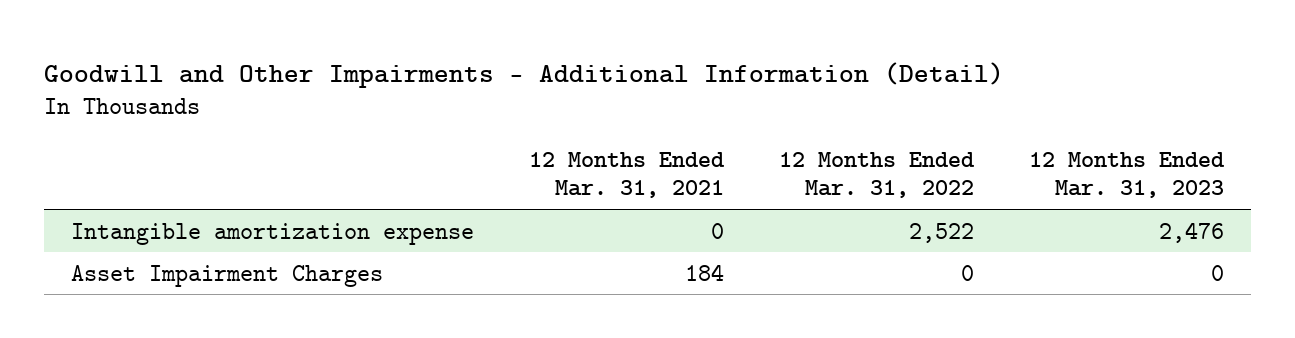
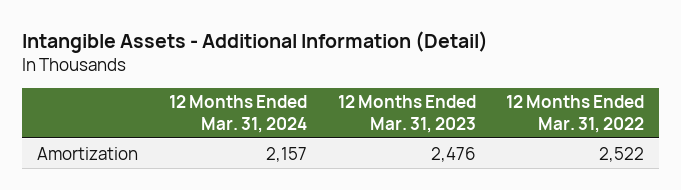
[43,61,1004,88] Goodwill and Other Impairments - Additional Information (Detail) -> [22,31,489,54] Intangible Assets - Additional Information (Detail)
[529,152,726,199] 12 Months Ended Mar. 31, 2021 -> none
none -> [168,95,307,133] 12 Months Ended Mar. 31, 2024
[71,264,384,287] Asset Impairment Charges -> none
[71,222,475,245] Intangible amortization expense -> [37,146,139,160] Amortization

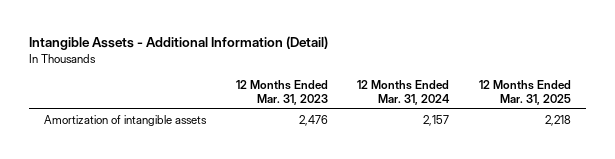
[506,95,645,133] 12 Months Ended Mar. 31, 2022 -> none
none -> [479,79,572,105] 12 Months Ended Mar. 31, 2025
[37,146,139,160] Amortization -> [43,115,207,127] Amortization of intangible assets

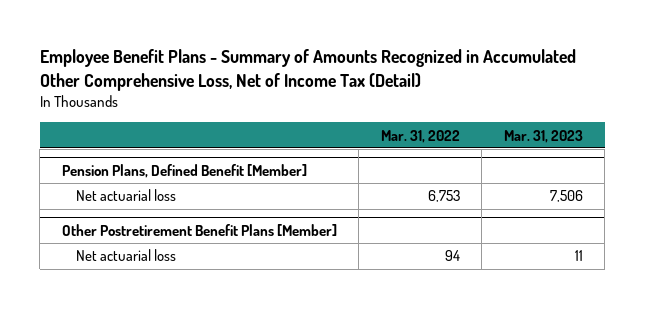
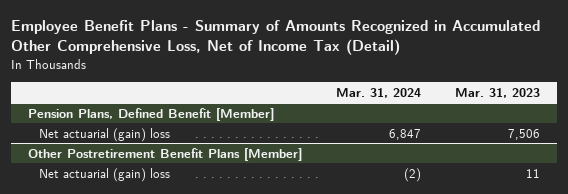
[380,129,460,143] Mar. 31, 2022 -> none
none -> [335,87,421,98] Mar. 31, 2024
[76,189,177,202] Net actuarial loss -> [39,127,171,142] Net actuarial (gain) loss
[76,249,177,262] Net actuarial loss -> [39,167,171,182] Net actuarial (gain) loss

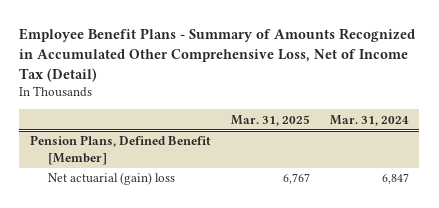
[454,87,540,98] Mar. 31, 2023 -> none
none -> [230,114,310,126] Mar. 31, 2025
[28,147,303,161] Other Postretirement Benefit Plans [Member] -> none
[39,167,171,182] Net actuarial (gain) loss -> none

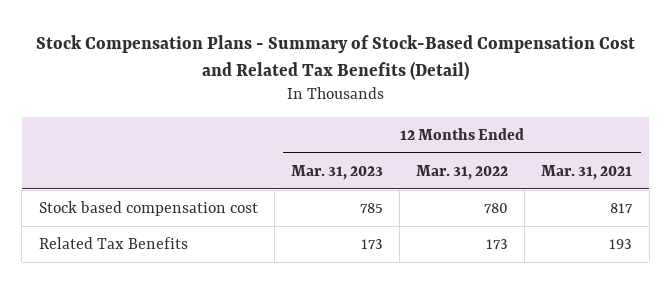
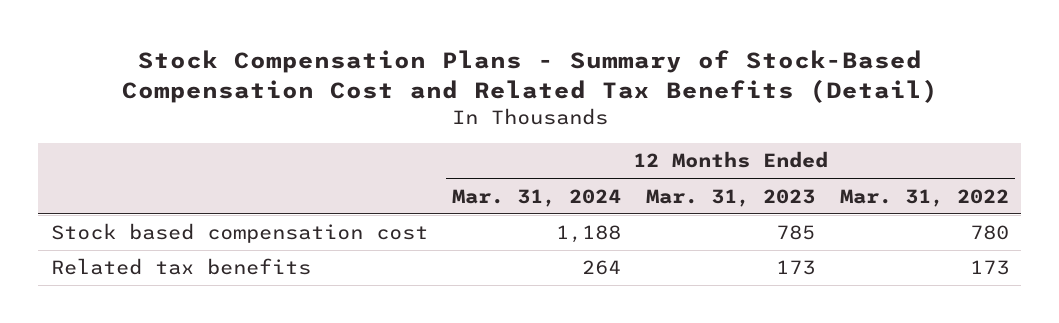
[541,164,633,180] Mar. 31, 2021 -> none
none -> [452,188,622,207] Mar. 31, 2024
[38,236,188,249] Related Tax Benefits -> [50,258,311,276] Related tax benefits

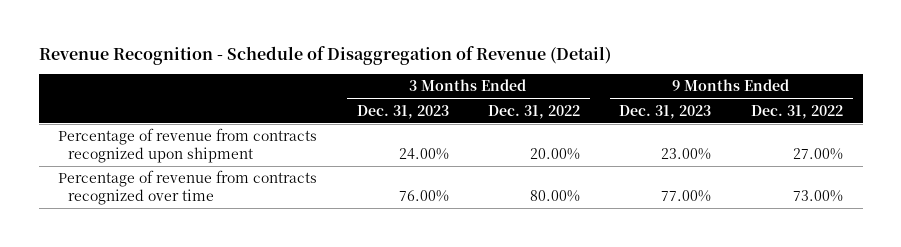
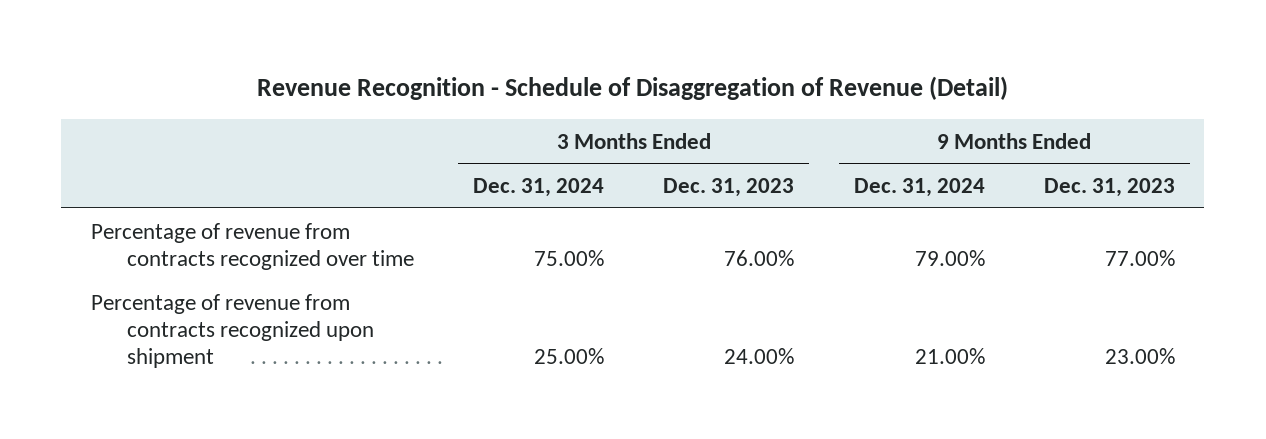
[488,104,581,119] Dec. 31, 2022 -> none
[750,104,843,119] Dec. 31, 2022 -> none
none -> [472,177,604,197] Dec. 31, 2024
none -> [853,177,985,197] Dec. 31, 2024
[58,128,318,163] Percentage of revenue from contracts recognized upon shipment -> [90,293,374,368] Percentage of revenue from contracts recognized upon shipment

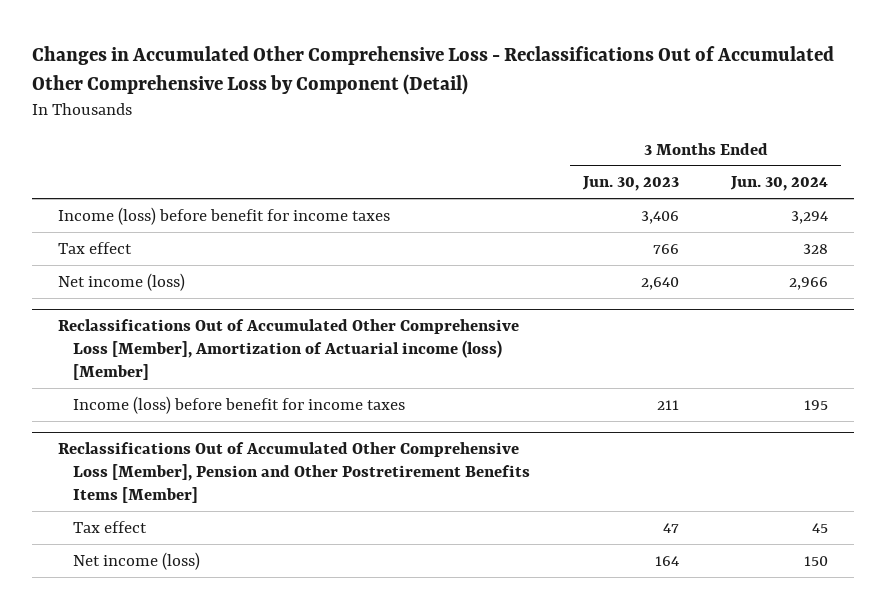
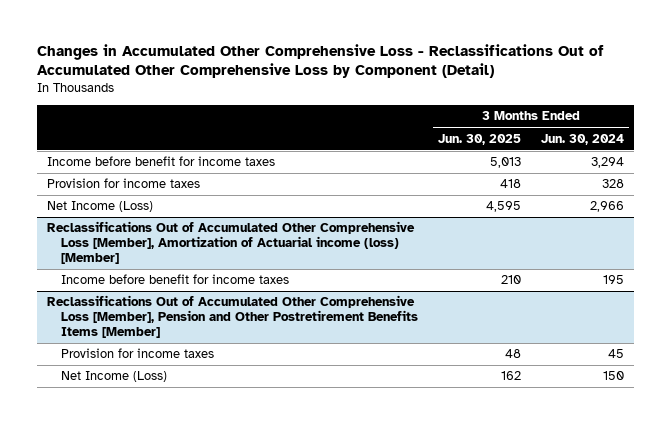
[581,176,679,192] Jun. 30, 2023 -> none
none -> [438,133,522,145] Jun. 30, 2025
[58,206,391,225] Income (loss) before benefit for income taxes -> [46,156,275,167] Income before benefit for income taxes
[58,241,133,254] Tax effect -> [46,178,200,189] Provision for income taxes
[58,272,186,291] Net income (loss) -> [46,201,153,213] Net Income (Loss)
[73,395,406,414] Income (loss) before benefit for income taxes -> [60,274,289,285] Income before benefit for income taxes
[73,520,148,533] Tax effect -> [60,348,214,359] Provision for income taxes
[73,551,201,570] Net income (loss) -> [60,371,167,383] Net Income (Loss)

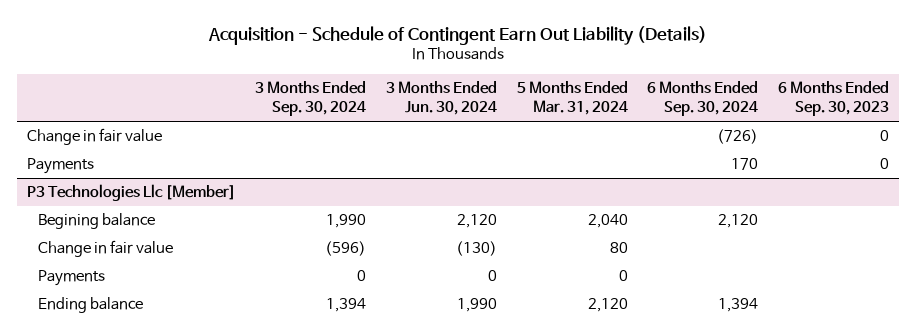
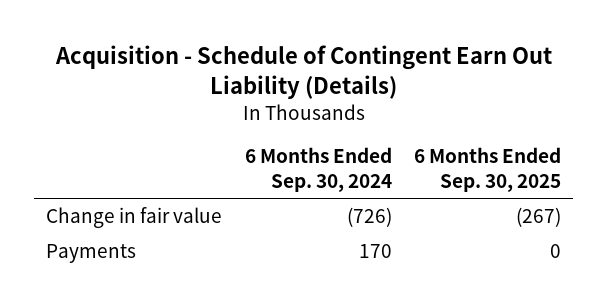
[255,81,367,117] 3 Months Ended Sep. 30, 2024 -> none
[386,81,498,116] 3 Months Ended Jun. 30, 2024 -> none
[516,81,628,116] 5 Months Ended Mar. 31, 2024 -> none
[777,81,889,117] 6 Months Ended Sep. 30, 2023 -> none
none -> [414,147,562,192] 6 Months Ended Sep. 30, 2025
[26,184,236,202] P3 Technologies Llc [Member] -> none
[38,213,156,230] Begining balance -> none
[38,240,174,258] Change in fair value -> none
[38,270,106,287] Payments -> none
[38,297,144,314] Ending balance -> none

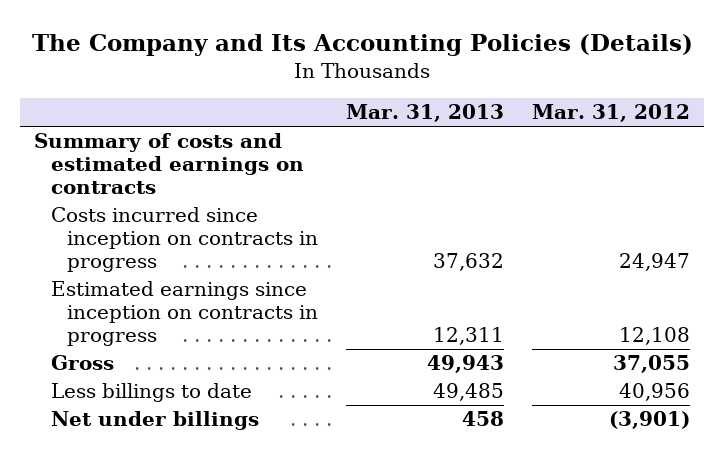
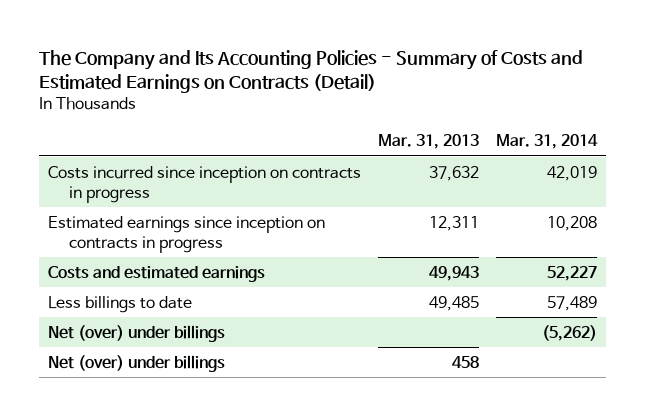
[32,34,694,57] The Company and Its Accounting Policies (Details) -> [39,49,584,94] The Company and Its Accounting Policies - Summary of Costs and Estimated Earnings on Contracts (Detail)
[531,104,690,123] Mar. 31, 2012 -> none
none -> [496,134,599,150] Mar. 31, 2014
[34,133,304,195] Summary of costs and estimated earnings on contracts -> none
[50,355,114,371] Gross -> [47,265,265,282] Costs and estimated earnings
none -> [47,324,225,342] Net (over) under billings
[50,411,259,431] Net under billings -> [47,354,225,372] Net (over) under billings

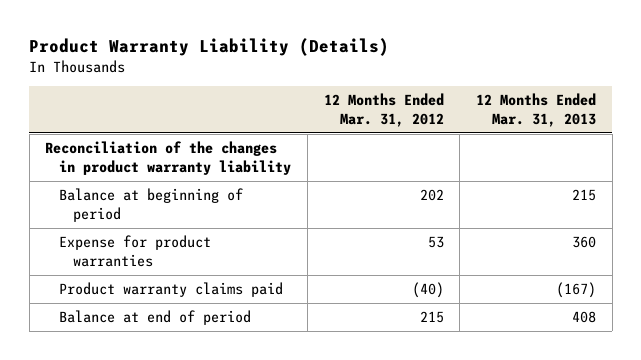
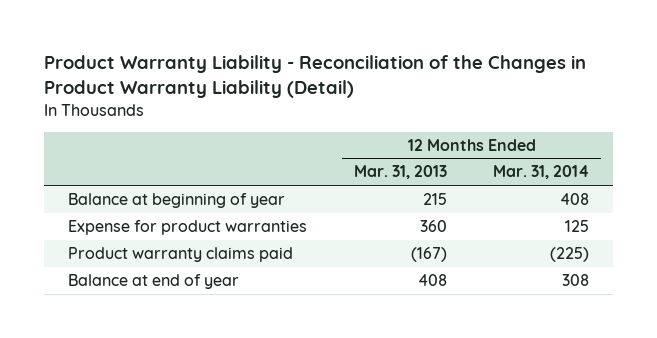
[29,37,390,56] Product Warranty Liability (Details) -> [44,55,587,99] Product Warranty Liability - Reconciliation of the Changes in Product Warranty Liability (Detail)
[323,93,444,128] 12 Months Ended Mar. 31, 2012 -> none
none -> [493,165,590,180] Mar. 31, 2014
[45,141,292,175] Reconciliation of the changes in product warranty liability -> none
[59,188,244,222] Balance at beginning of period -> [67,193,285,209] Balance at beginning of year
[59,310,252,326] Balance at end of period -> [67,274,239,290] Balance at end of year

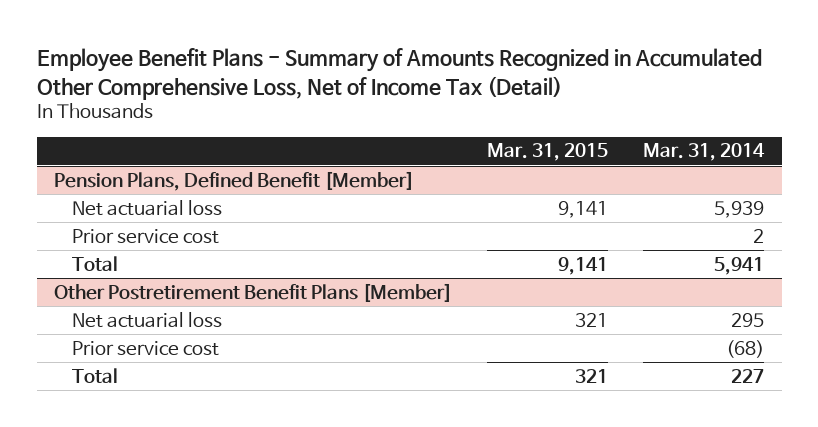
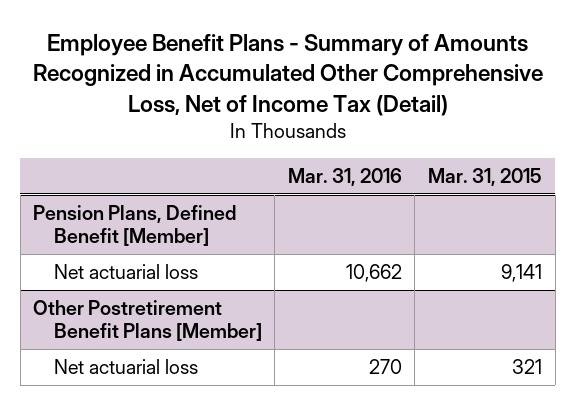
[643,143,766,162] Mar. 31, 2014 -> none
none -> [287,167,402,186] Mar. 31, 2016
[72,228,220,244] Prior service cost -> none
[72,255,119,271] Total -> none
[72,340,220,356] Prior service cost -> none
[72,367,119,383] Total -> none

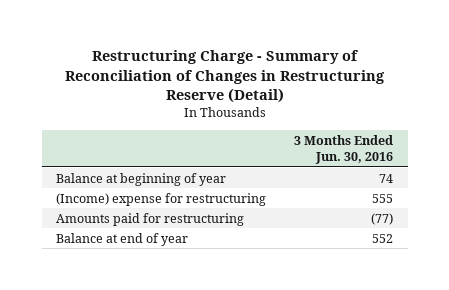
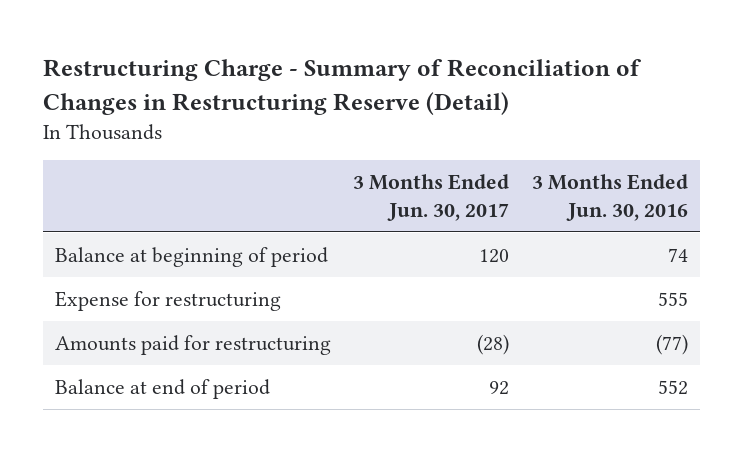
none -> [353,174,510,221] 3 Months Ended Jun. 30, 2017
[55,172,226,186] Balance at beginning of year -> [54,246,328,267] Balance at beginning of period
[55,192,266,206] (Income) expense for restructuring -> [54,290,281,311] Expense for restructuring
[55,232,188,246] Balance at end of year -> [54,378,270,399] Balance at end of period

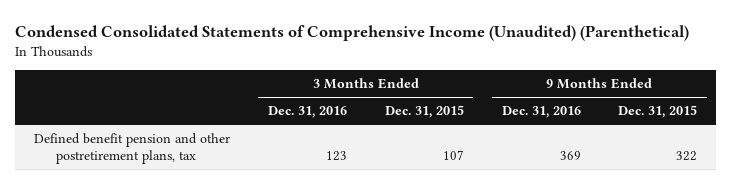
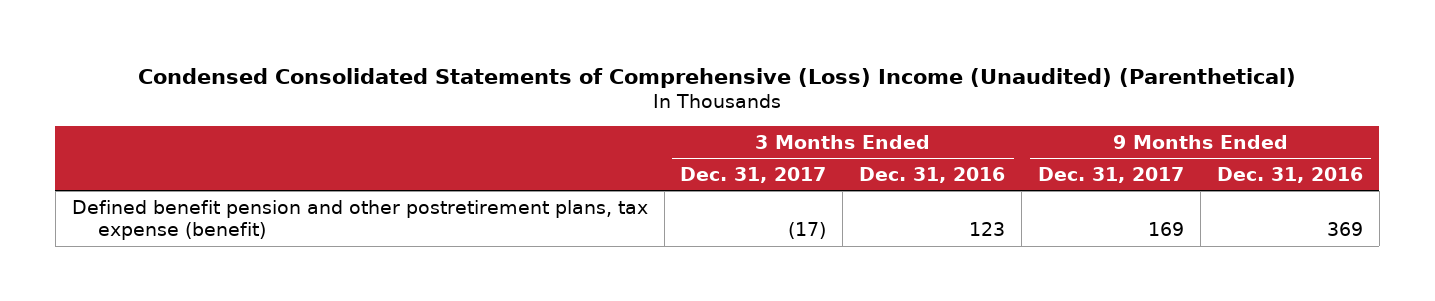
[15,25,690,42] Condensed Consolidated Statements of Comprehensive Income (Unaudited) (Parenthetical) -> [138,67,1297,88] Condensed Consolidated Statements of Comprehensive (Loss) Income (Unaudited) (Parenthetical)
[384,105,464,119] Dec. 31, 2015 -> none
[618,105,698,119] Dec. 31, 2015 -> none
none -> [680,166,827,183] Dec. 31, 2017
none -> [1038,166,1185,183] Dec. 31, 2017
[33,133,230,165] Defined benefit pension and other postretirement plans, tax -> [71,199,648,241] Defined benefit pension and other postretirement plans, tax expense (benefit)

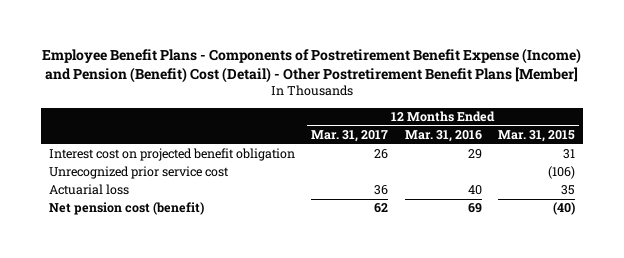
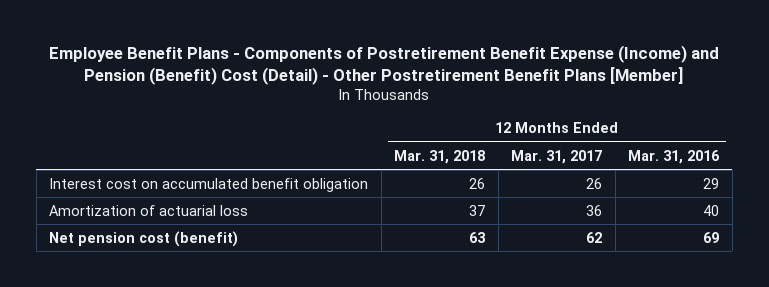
[497,130,575,143] Mar. 31, 2015 -> none
none -> [394,149,486,164] Mar. 31, 2018
[48,166,229,180] Unrecognized prior service cost -> none
[48,148,295,162] Interest cost on projected benefit obligation -> [49,177,369,192] Interest cost on accumulated benefit obligation
[48,184,129,196] Actuarial loss -> [49,204,249,216] Amortization of actuarial loss

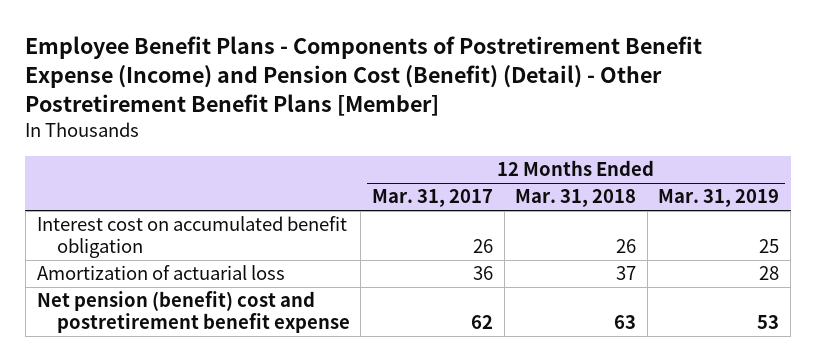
[49,44,720,85] Employee Benefit Plans - Components of Postretirement Benefit Expense (Income) and Pension (Benefit) Cost (Detail) - Other Postretirement Benefit Plans [Member] -> [25,36,703,117] Employee Benefit Plans - Components of Postretirement Benefit Expense (Income) and Pension Cost (Benefit) (Detail) - Other Postretirement Benefit Plans [Member]
[628,149,721,164] Mar. 31, 2016 -> none
none -> [658,189,780,208] Mar. 31, 2019
[49,230,239,247] Net pension cost (benefit) -> [36,291,350,334] Net pension (benefit) cost and postretirement benefit expense

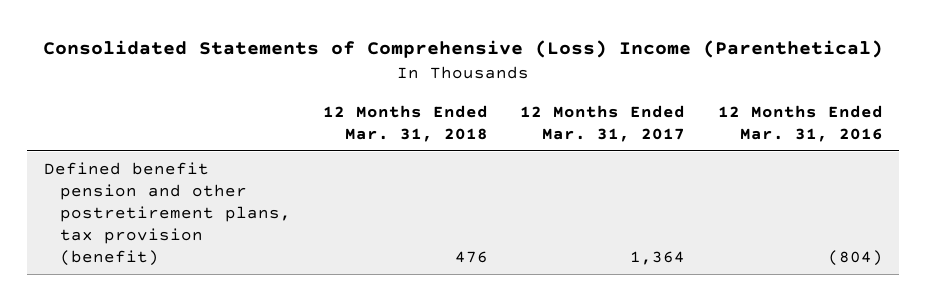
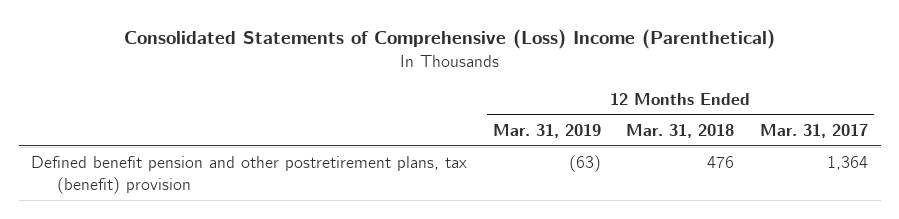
[717,105,883,143] 12 Months Ended Mar. 31, 2016 -> none
none -> [492,123,601,138] Mar. 31, 2019
[43,161,291,267] Defined benefit pension and other postretirement plans, tax provision (benefit) -> [31,156,468,194] Defined benefit pension and other postretirement plans, tax (benefit) provision

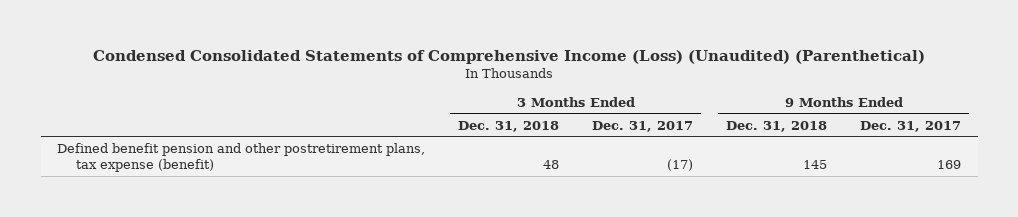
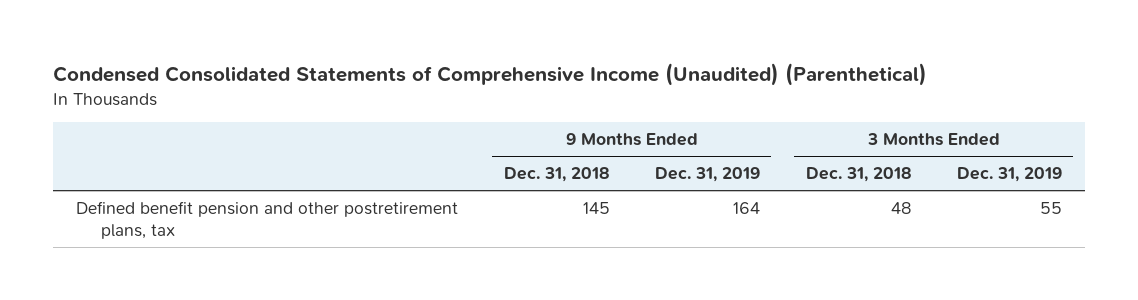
[93,49,926,64] Condensed Consolidated Statements of Comprehensive Income (Loss) (Unaudited) (Parenthetical) -> [53,62,928,86] Condensed Consolidated Statements of Comprehensive Income (Unaudited) (Parenthetical)
[592,120,694,132] Dec. 31, 2017 -> none
[860,120,962,132] Dec. 31, 2017 -> none
none -> [655,167,761,183] Dec. 31, 2019
none -> [957,167,1063,183] Dec. 31, 2019
[57,142,426,173] Defined benefit pension and other postretirement plans, tax expense (benefit) -> [76,200,459,240] Defined benefit pension and other postretirement plans, tax

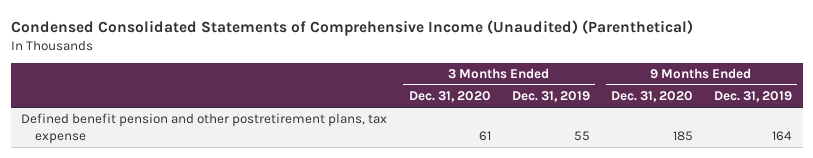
[503,167,610,183] Dec. 31, 2018 -> none
[805,167,912,183] Dec. 31, 2018 -> none
none -> [408,91,491,103] Dec. 31, 2020
none -> [610,91,693,103] Dec. 31, 2020
[76,200,459,240] Defined benefit pension and other postretirement plans, tax -> [21,113,388,144] Defined benefit pension and other postretirement plans, tax expense

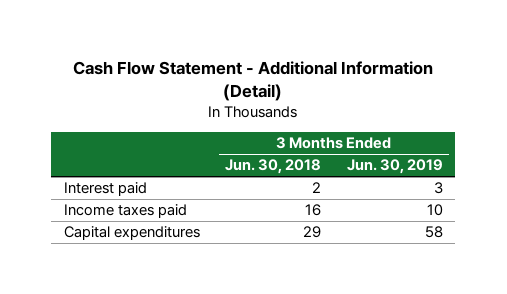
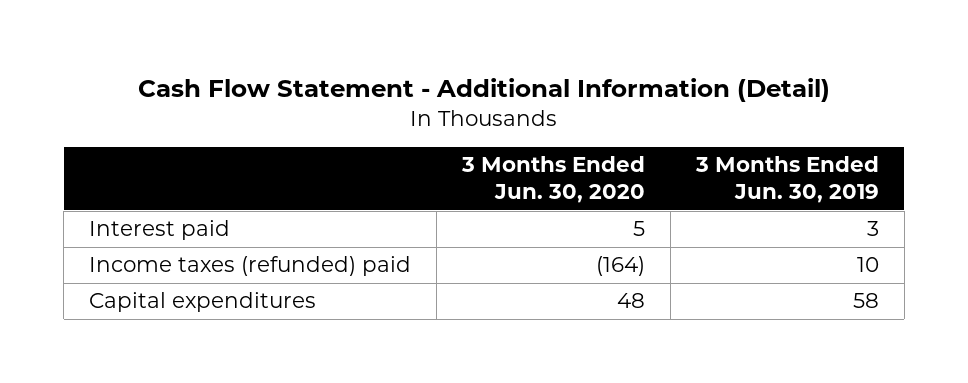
[225,159,322,175] Jun. 30, 2018 -> none
none -> [461,156,646,204] 3 Months Ended Jun. 30, 2020
[64,204,188,219] Income taxes paid -> [89,256,412,277] Income taxes (refunded) paid

